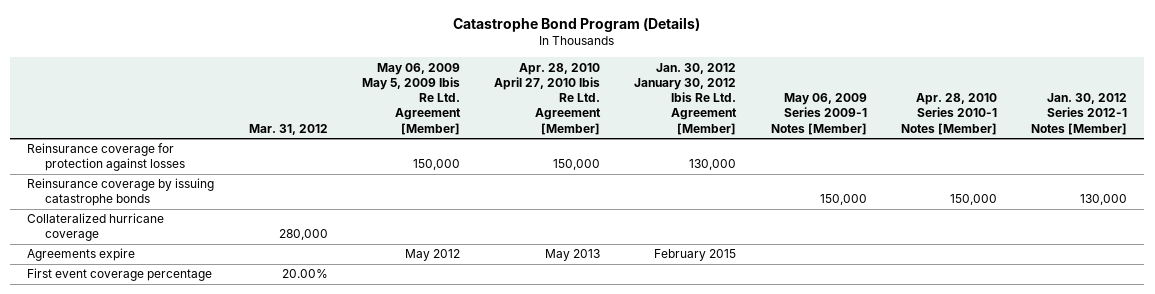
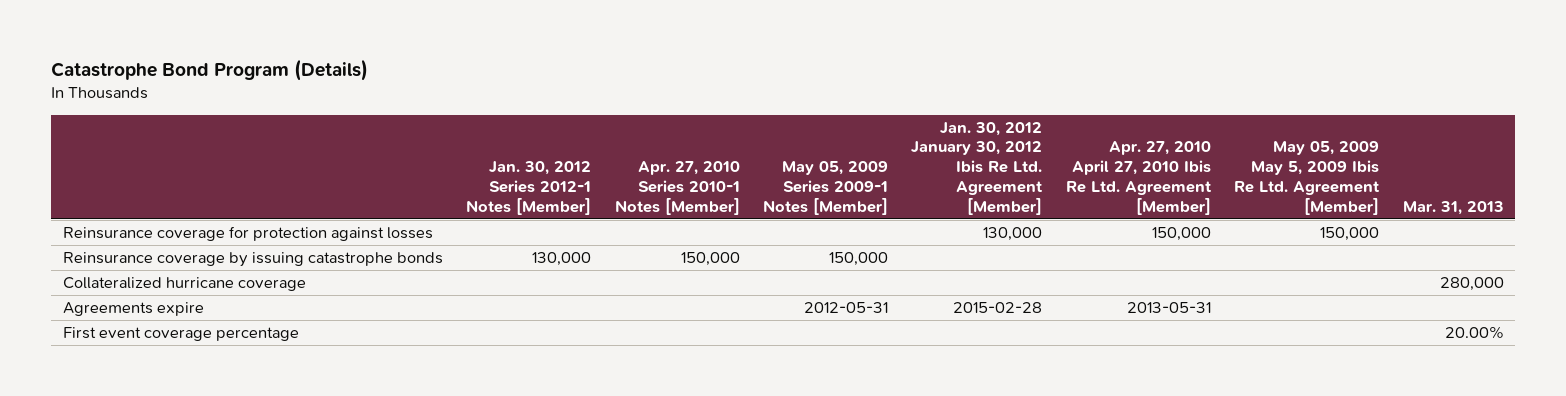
[248,123,328,135] Mar. 31, 2012 -> none
[361,62,461,135] May 06, 2009 May 5, 2009 Ibis Re Ltd. Agreement [Member] -> none
[494,62,602,135] Apr. 28, 2010 April 27, 2010 Ibis Re Ltd. Agreement [Member] -> none
[770,93,867,135] May 06, 2009 Series 2009-1 Notes [Member] -> none
[900,93,997,135] Apr. 28, 2010 Series 2010-1 Notes [Member] -> none
none -> [614,161,740,215] Apr. 27, 2010 Series 2010-1 Notes [Member]
none -> [762,161,888,215] May 05, 2009 Series 2009-1 Notes [Member]
none -> [1065,141,1212,215] Apr. 27, 2010 April 27, 2010 Ibis Re Ltd. Agreement [Member]
none -> [1234,141,1381,215] May 05, 2009 May 5, 2009 Ibis Re Ltd. Agreement [Member]
none -> [1402,200,1504,215] Mar. 31, 2013
[654,249,737,262] February 2015 -> [953,302,1043,314] 2015-02-28

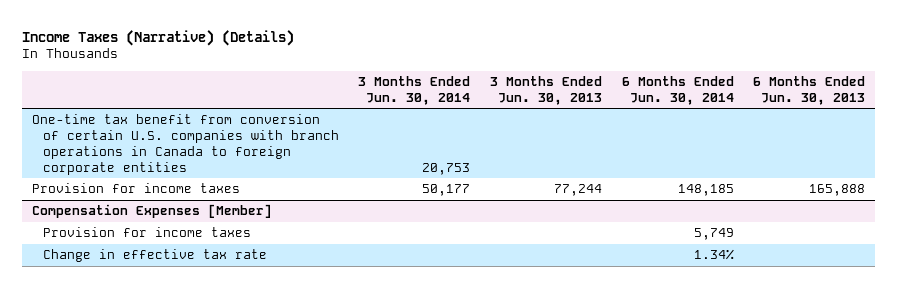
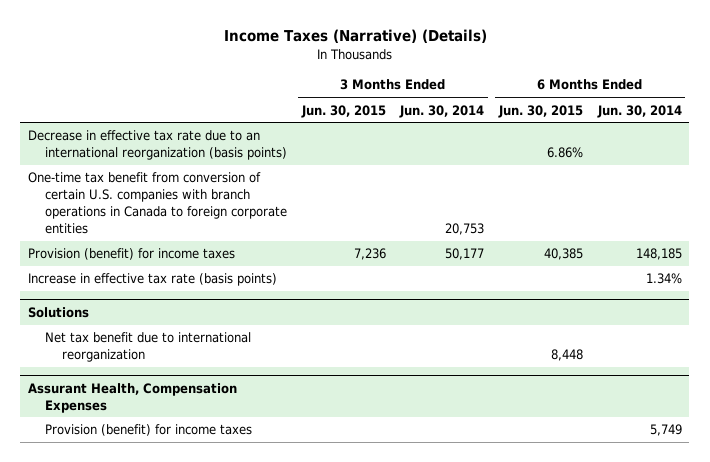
[489,75,602,105] 3 Months Ended Jun. 30, 2013 -> none
[753,75,866,105] 6 Months Ended Jun. 30, 2013 -> none
none -> [300,104,386,118] Jun. 30, 2015
none -> [498,104,584,118] Jun. 30, 2015
none -> [27,130,287,161] Decrease in effective tax rate due to an international reorganization (basis points)
[42,249,267,263] Change in effective tax rate -> none
[32,183,241,194] Provision for income taxes -> [27,248,235,261] Provision (benefit) for income taxes
none -> [27,273,277,287] Increase in effective tax rate (basis points)
none -> [27,306,89,318] Solutions
none -> [44,332,251,363] Net tax benefit due to international reorganization
[32,204,273,219] Compensation Expenses [Member] -> [27,382,237,413] Assurant Health, Compensation Expenses
[42,227,251,238] Provision for income taxes -> [44,424,252,437] Provision (benefit) for income taxes

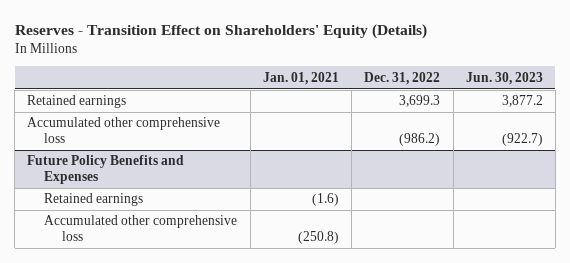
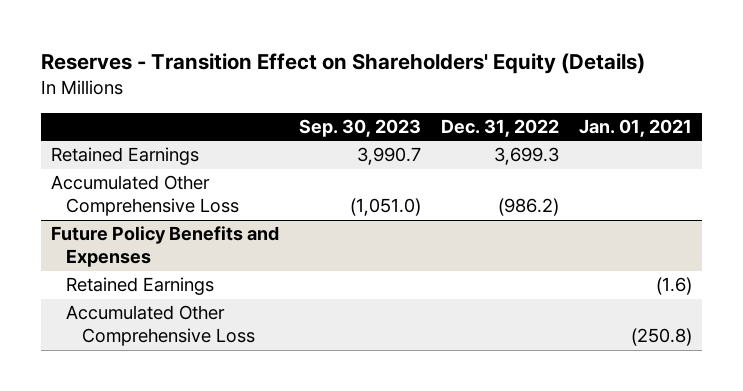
[465,71,543,85] Jun. 30, 2023 -> none
none -> [298,119,421,138] Sep. 30, 2023
[27,95,127,109] Retained earnings -> [50,147,199,166] Retained Earnings
[27,117,221,144] Accumulated other comprehensive loss -> [50,175,240,217] Accumulated Other Comprehensive Loss
[44,193,144,207] Retained earnings -> [66,277,215,296] Retained Earnings
[44,215,238,242] Accumulated other comprehensive loss -> [66,305,255,347] Accumulated Other Comprehensive Loss

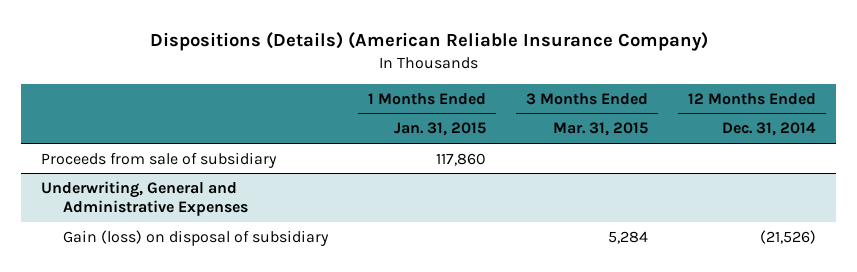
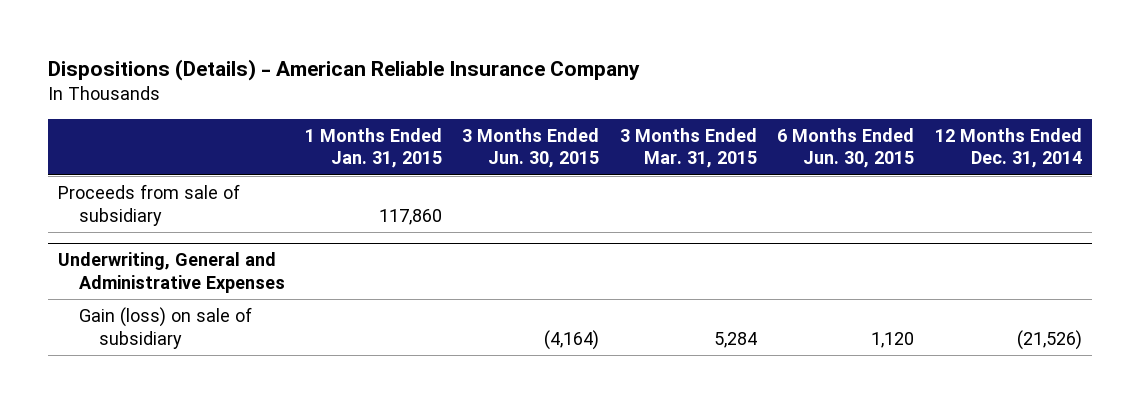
[149,32,708,52] Dispositions (Details) (American Reliable Insurance Company) -> [47,58,640,81] Dispositions (Details) - American Reliable Insurance Company
none -> [462,128,600,169] 3 Months Ended Jun. 30, 2015
none -> [777,128,915,169] 6 Months Ended Jun. 30, 2015
[62,229,329,246] Gain (loss) on disposal of subsidiary -> [78,307,252,349] Gain (loss) on sale of subsidiary

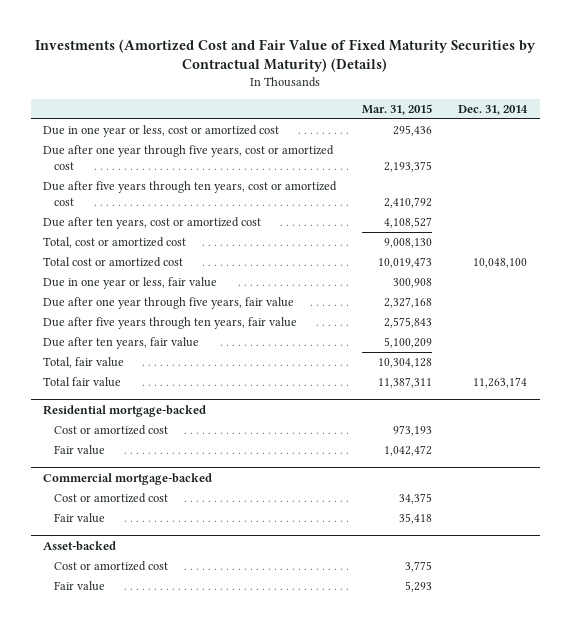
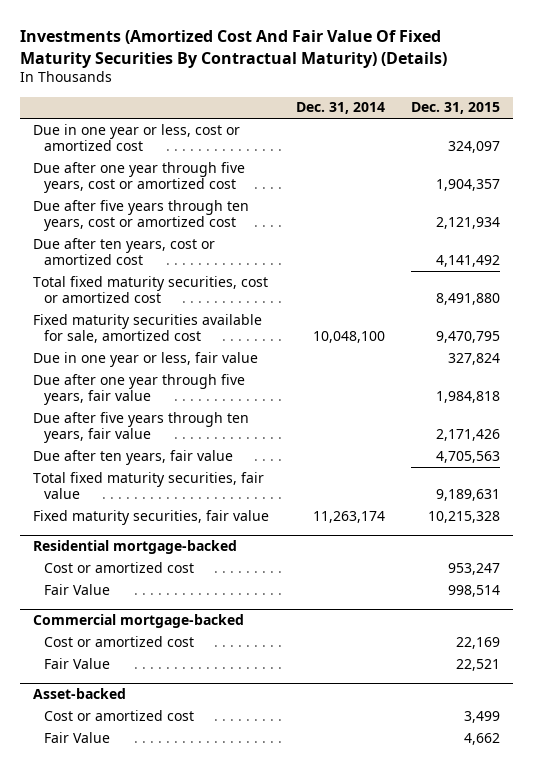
[35,38,537,73] Investments (Amortized Cost and Fair Value of Fixed Maturity Securities by Contractual Maturity) (Details) -> [19,29,447,68] Investments (Amortized Cost And Fair Value Of Fixed Maturity Securities By Contractual Maturity) (Details)
[362,103,433,115] Mar. 31, 2015 -> none
none -> [411,102,501,115] Dec. 31, 2015
[43,237,187,249] Total, cost or amortized cost -> [33,275,269,304] Total fixed maturity securities, cost or amortized cost
[43,257,184,268] Total cost or amortized cost -> [33,313,263,344] Fixed maturity securities available for sale, amortized cost
[43,357,125,369] Total, fair value -> [33,471,265,500] Total fixed maturity securities, fair value
[43,377,122,388] Total fair value -> [33,509,270,525] Fixed maturity securities, fair value
[54,445,106,456] Fair value -> [43,583,110,595] Fair Value
[54,513,106,524] Fair value -> [43,657,110,669] Fair Value
[54,581,106,592] Fair value -> [43,731,110,743] Fair Value

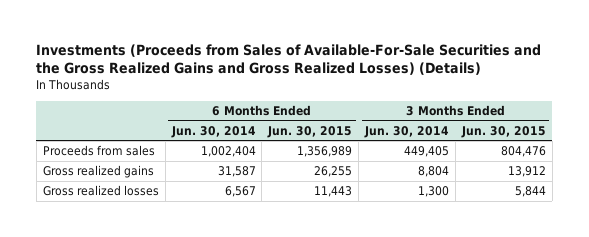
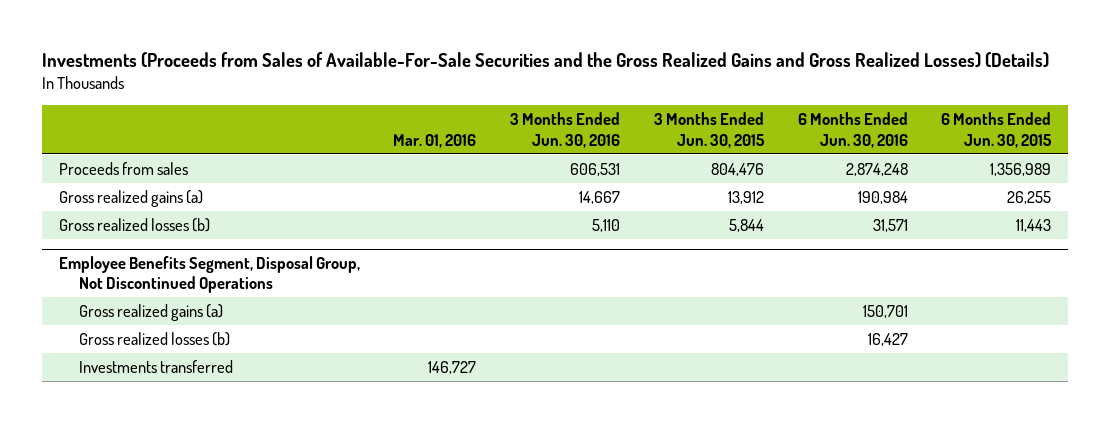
[170,125,256,138] Jun. 30, 2014 -> none
[364,125,450,138] Jun. 30, 2014 -> none
none -> [393,133,477,148] Mar. 01, 2016
none -> [510,112,621,148] 3 Months Ended Jun. 30, 2016
none -> [797,112,908,148] 6 Months Ended Jun. 30, 2016
[42,165,154,179] Gross realized gains -> [58,189,203,207] Gross realized gains (a)
[42,185,159,197] Gross realized losses -> [58,217,210,232] Gross realized losses (b)
none -> [58,255,360,294] Employee Benefits Segment, Disposal Group, Not Discontinued Operations
none -> [79,303,224,321] Gross realized gains (a)
none -> [79,331,231,346] Gross realized losses (b)
none -> [79,359,234,373] Investments transferred

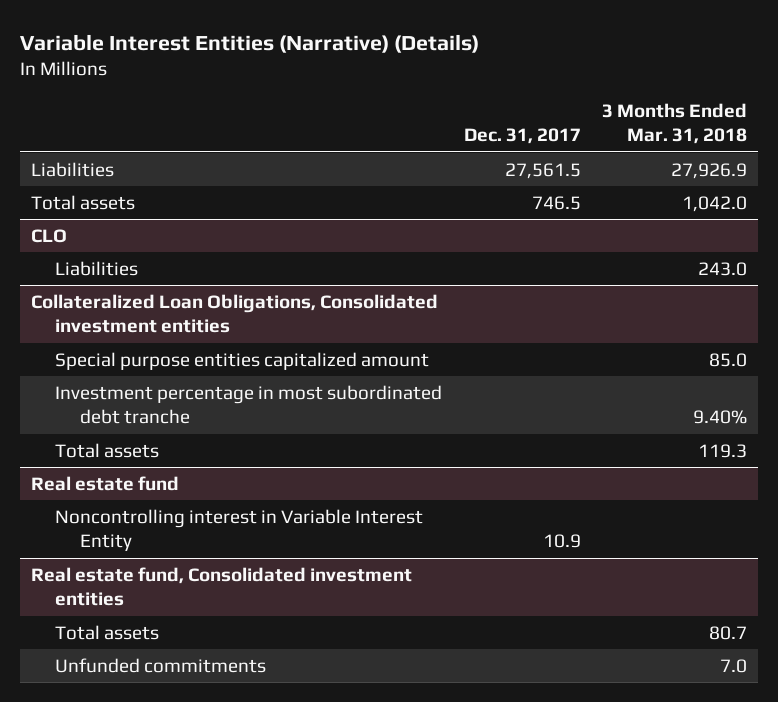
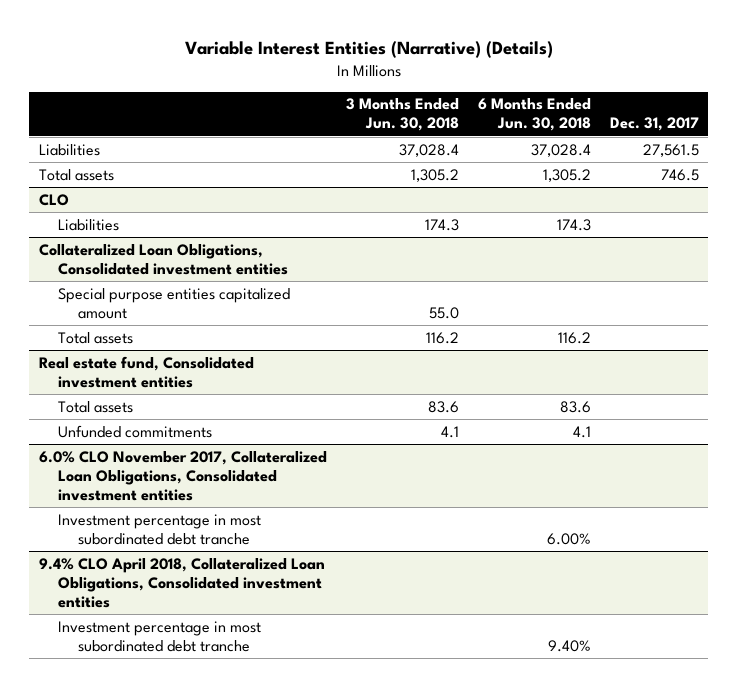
[602,102,748,145] 3 Months Ended Mar. 31, 2018 -> none
none -> [345,98,459,132] 3 Months Ended Jun. 30, 2018
none -> [477,98,591,132] 6 Months Ended Jun. 30, 2018
[55,384,443,425] Investment percentage in most subordinated debt tranche -> none
[30,475,179,491] Real estate fund -> none
[55,508,424,552] Noncontrolling interest in Variable Interest Entity -> none
none -> [38,450,327,501] 6.0% CLO November 2017, Collateralized Loan Obligations, Consolidated investment entities
none -> [58,513,262,545] Investment percentage in most subordinated debt tranche
none -> [38,557,325,608] 9.4% CLO April 2018, Collateralized Loan Obligations, Consolidated investment entities
none -> [58,620,262,652] Investment percentage in most subordinated debt tranche

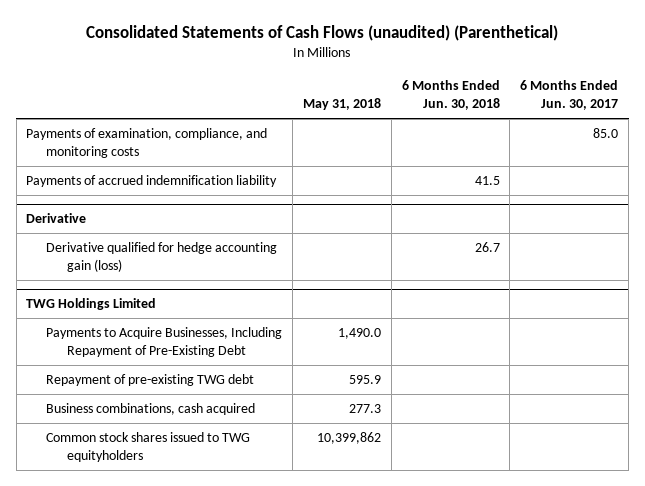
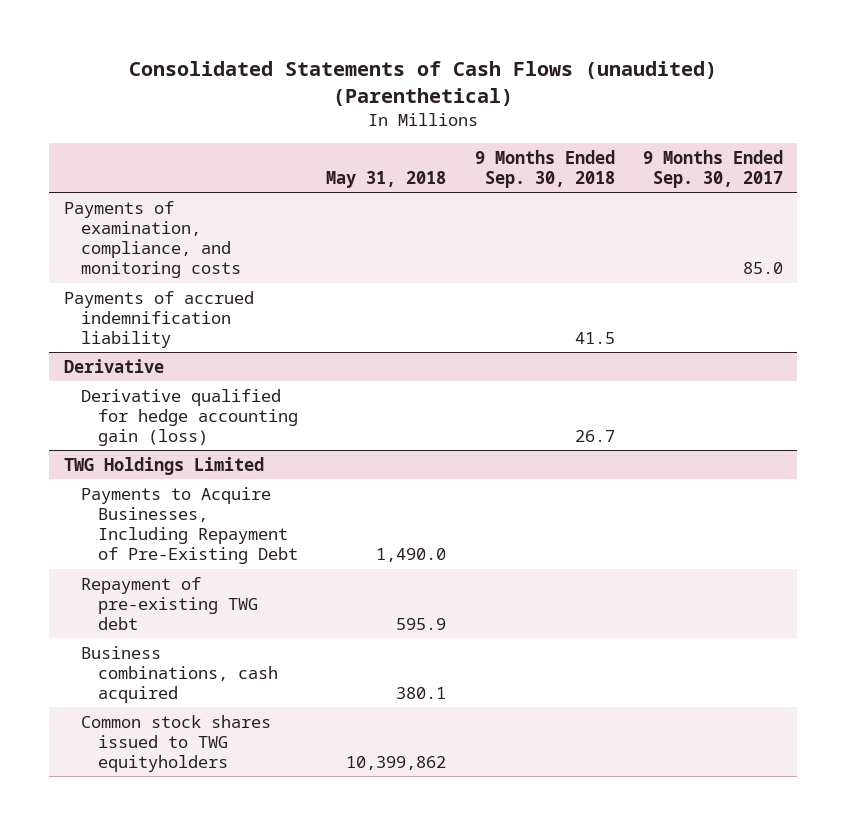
[401,80,500,111] 6 Months Ended Jun. 30, 2018 -> none
[520,80,619,111] 6 Months Ended Jun. 30, 2017 -> none
none -> [474,149,615,189] 9 Months Ended Sep. 30, 2018
none -> [642,149,783,189] 9 Months Ended Sep. 30, 2017
[349,403,382,413] 277.3 -> [396,687,447,700] 380.1

